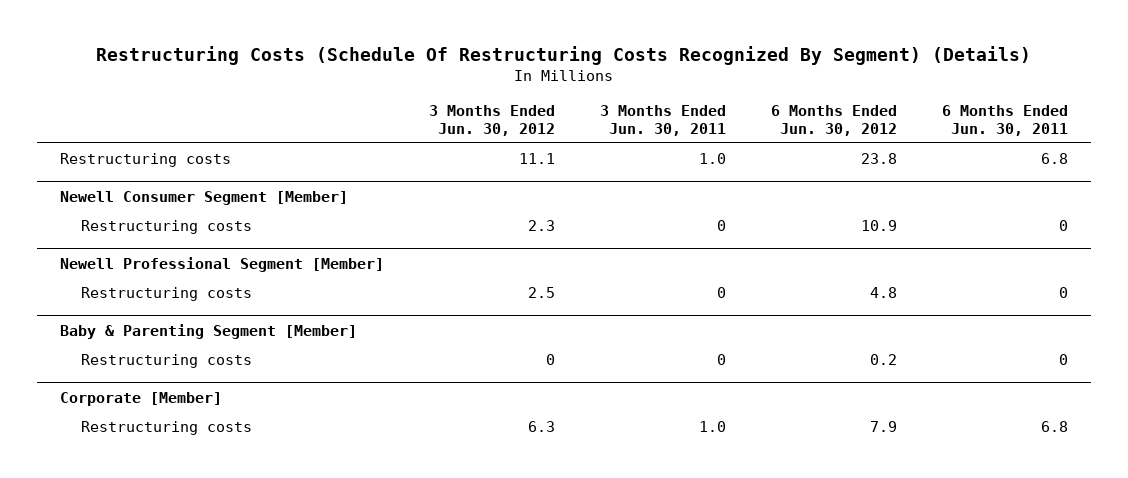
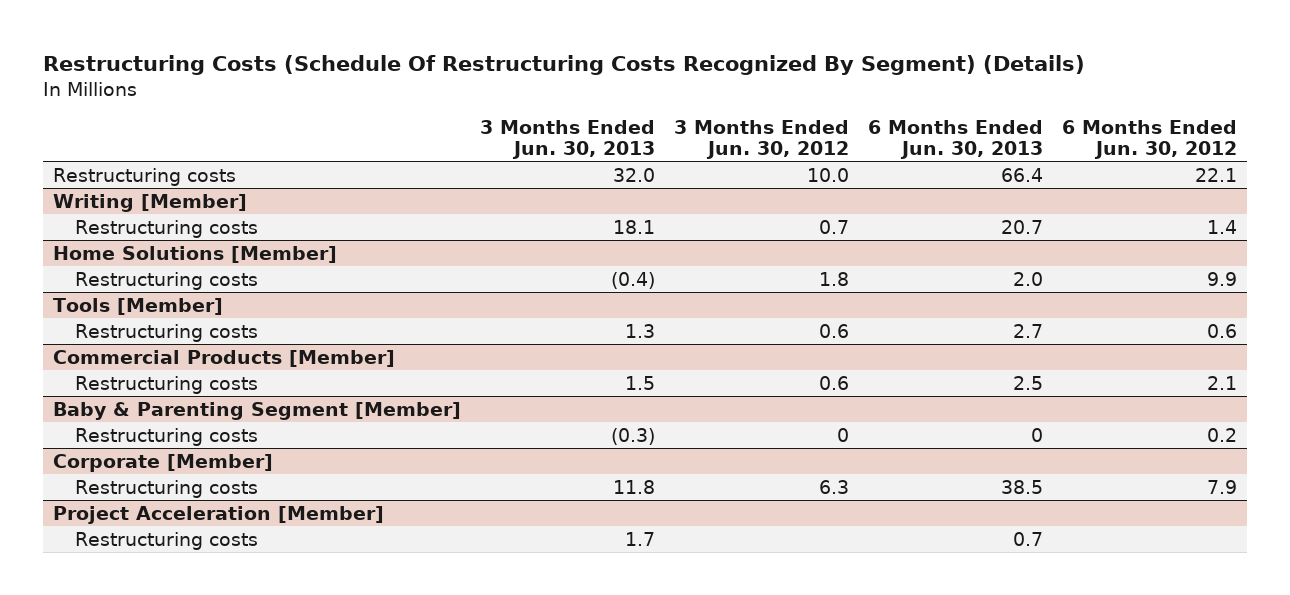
[600,105,727,136] 3 Months Ended Jun. 30, 2011 -> none
[942,105,1069,136] 6 Months Ended Jun. 30, 2011 -> none
none -> [479,120,655,160] 3 Months Ended Jun. 30, 2013
none -> [868,120,1044,160] 6 Months Ended Jun. 30, 2013
[59,190,348,205] Newell Consumer Segment [Member] -> none
[59,256,384,272] Newell Professional Segment [Member] -> none
[519,153,556,165] 11.1 -> [806,167,849,182] 10.0
[861,153,898,165] 23.8 -> [1195,167,1238,182] 22.1
none -> [52,193,247,212] Writing [Member]
[528,220,556,232] 2.3 -> [818,219,849,234] 0.7
[861,220,898,232] 10.9 -> [1207,219,1238,234] 1.4
none -> [52,245,337,263] Home Solutions [Member]
[528,287,556,299] 2.5 -> [818,271,849,286] 1.8
[870,287,898,299] 4.8 -> [1207,271,1238,286] 9.9
none -> [52,297,223,315] Tools [Member]
none -> [75,323,259,342] Restructuring costs
none -> [52,349,395,367] Commercial Products [Member]
none -> [75,375,259,394] Restructuring costs
none -> [52,505,384,524] Project Acceleration [Member]
none -> [75,531,259,550] Restructuring costs

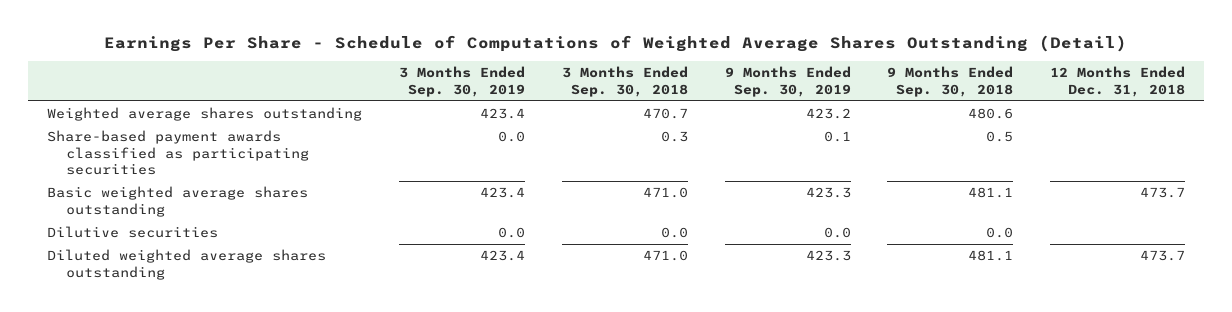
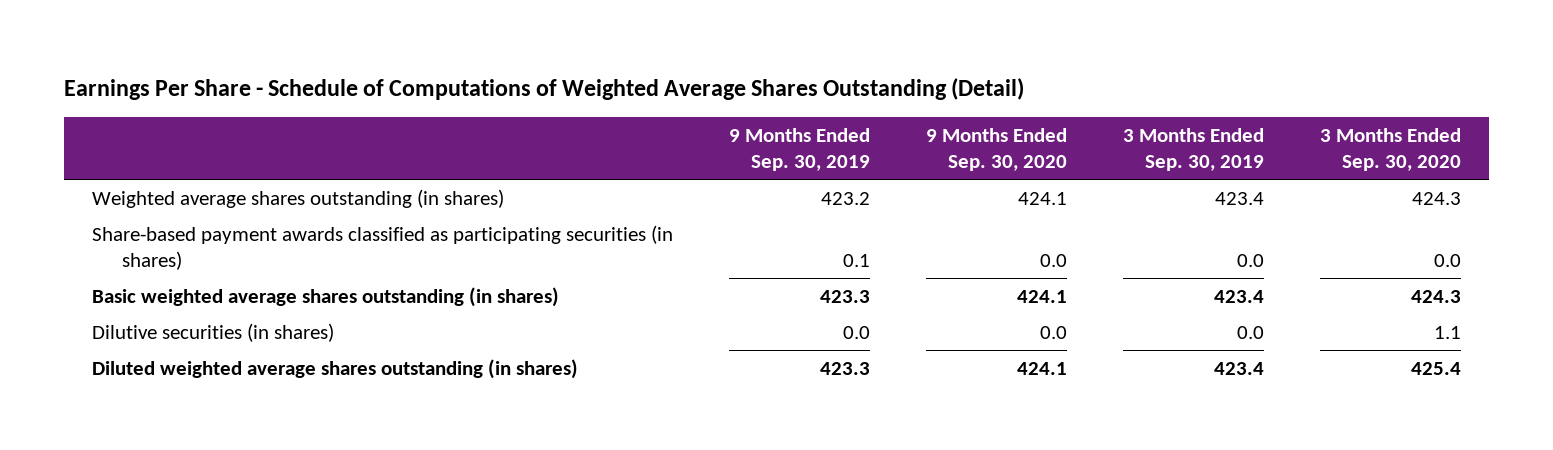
[561,66,688,97] 3 Months Ended Sep. 30, 2018 -> none
[887,66,1014,97] 9 Months Ended Sep. 30, 2018 -> none
[1050,66,1186,97] 12 Months Ended Dec. 31, 2018 -> none
none -> [925,127,1067,172] 9 Months Ended Sep. 30, 2020
none -> [1319,127,1461,172] 3 Months Ended Sep. 30, 2020
[46,107,362,122] Weighted average shares outstanding -> [91,188,504,208] Weighted average shares outstanding (in shares)
[46,130,309,175] Share-based payment awards classified as participating securities -> [91,224,673,271] Share-based payment awards classified as participating securities (in shares)
[46,186,308,217] Basic weighted average shares outstanding -> [91,286,559,307] Basic weighted average shares outstanding (in shares)
[46,226,218,239] Dilutive securities -> [91,322,334,342] Dilutive securities (in shares)
[46,249,326,280] Diluted weighted average shares outstanding -> [91,358,578,379] Diluted weighted average shares outstanding (in shares)

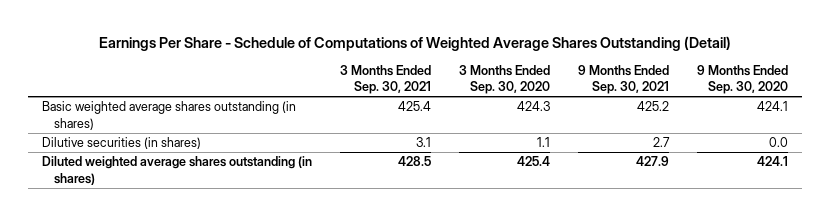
[728,127,870,172] 9 Months Ended Sep. 30, 2019 -> none
[1122,127,1264,172] 3 Months Ended Sep. 30, 2019 -> none
none -> [339,64,431,94] 3 Months Ended Sep. 30, 2021
none -> [577,64,669,94] 9 Months Ended Sep. 30, 2021
[91,188,504,208] Weighted average shares outstanding (in shares) -> none
[91,224,673,271] Share-based payment awards classified as participating securities (in shares) -> none

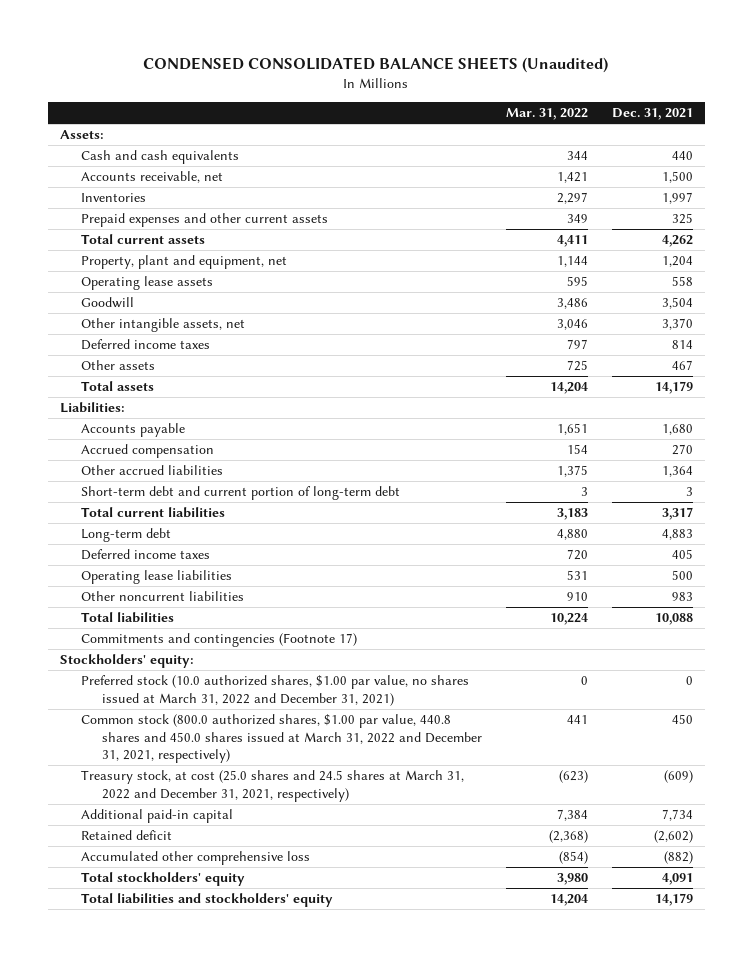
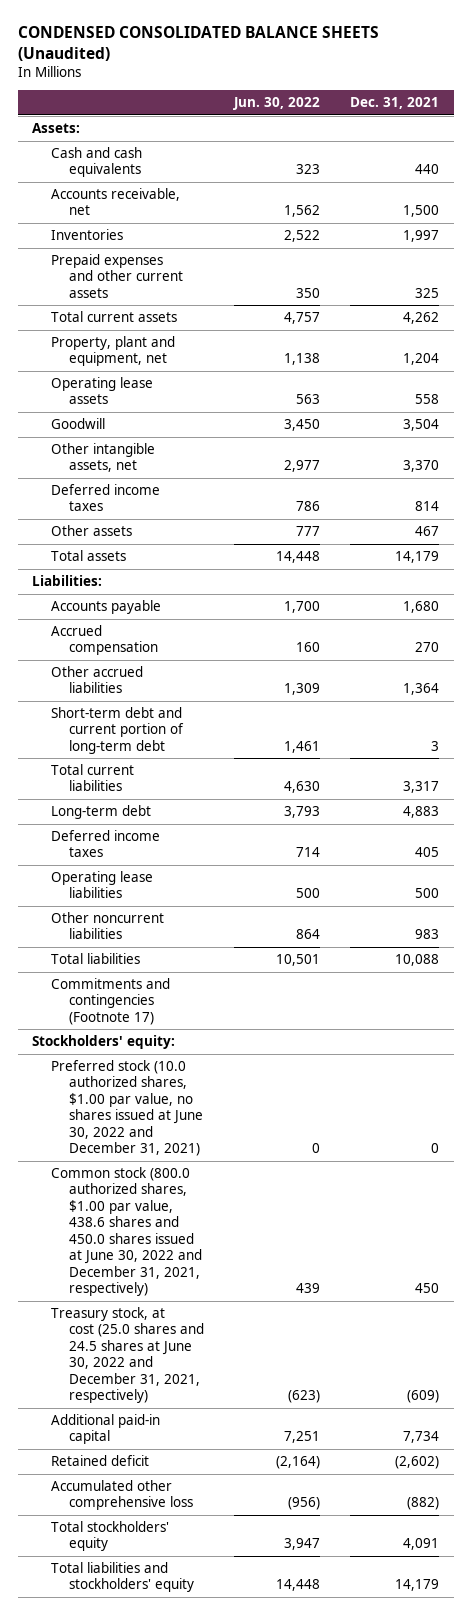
[505,107,588,120] Mar. 31, 2022 -> none
none -> [233,97,321,111] Jun. 30, 2022
[80,675,469,706] Preferred stock (10.0 authorized shares, $1.00 par value, no shares issued at March 31, 2022 and December 31, 2021) -> [50,1060,204,1157] Preferred stock (10.0 authorized shares, $1.00 par value, no shares issued at June 30, 2022 and December 31, 2021)
[80,714,482,764] Common stock (800.0 authorized shares, $1.00 par value, 440.8 shares and 450.0 shares issued at March 31, 2022 and December 31, 2021, respectively) -> [50,1167,203,1297] Common stock (800.0 authorized shares, $1.00 par value, 438.6 shares and 450.0 shares issued at June 30, 2022 and December 31, 2021, respectively)
[80,770,464,802] Treasury stock, at cost (25.0 shares and 24.5 shares at March 31, 2022 and December 31, 2021, respectively) -> [50,1307,205,1404] Treasury stock, at cost (25.0 shares and 24.5 shares at June 30, 2022 and December 31, 2021, respectively)

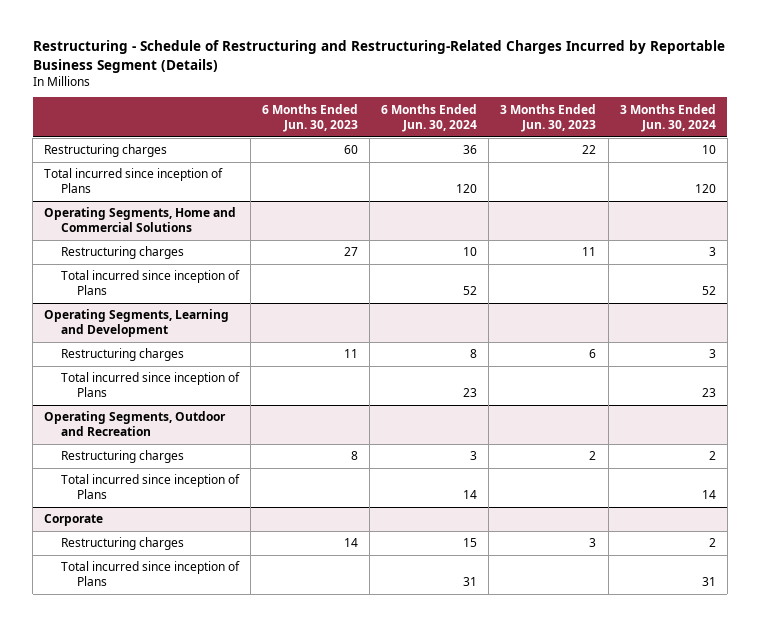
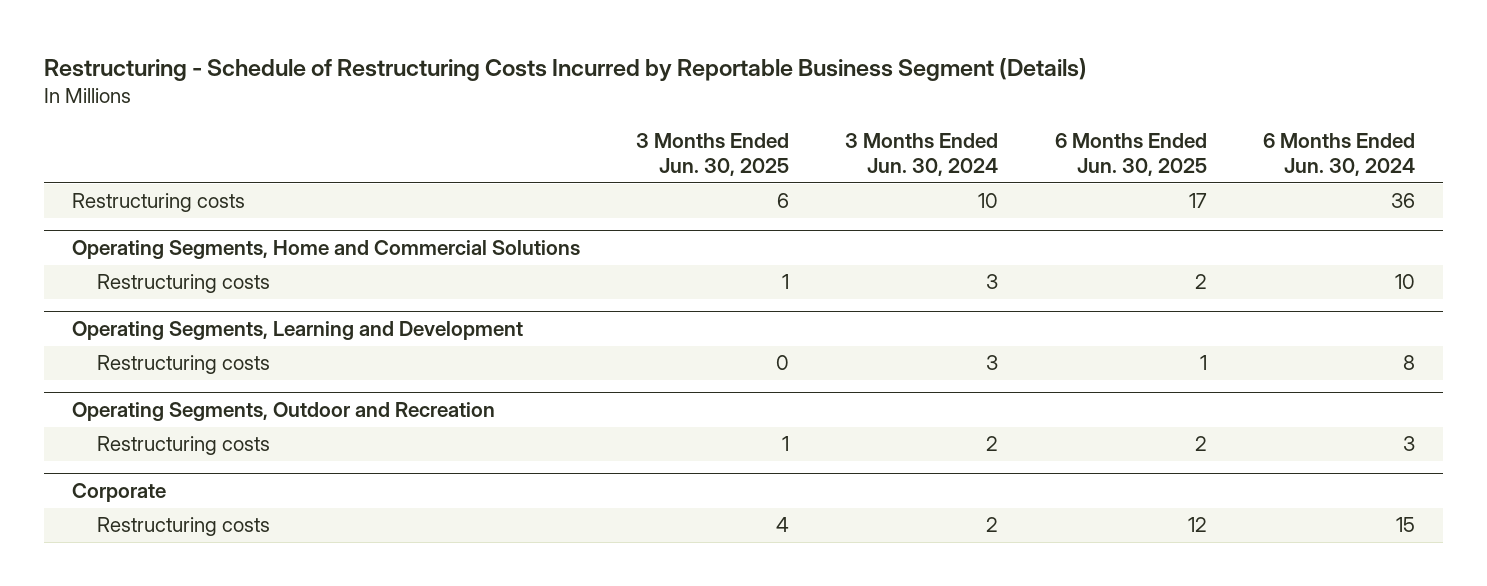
[32,40,725,73] Restructuring - Schedule of Restructuring and Restructuring-Related Charges Incurred by Reportable Business Segment (Details) -> [44,57,1088,81] Restructuring - Schedule of Restructuring Costs Incurred by Reportable Business Segment (Details)
[261,103,358,132] 6 Months Ended Jun. 30, 2023 -> none
[500,103,597,132] 3 Months Ended Jun. 30, 2023 -> none
none -> [636,132,790,177] 3 Months Ended Jun. 30, 2025
none -> [1054,132,1207,177] 6 Months Ended Jun. 30, 2025
[44,168,224,194] Total incurred since inception of Plans -> none
[44,144,168,158] Restructuring charges -> [72,193,246,213] Restructuring costs
[60,270,240,296] Total incurred since inception of Plans -> none
[60,246,184,260] Restructuring charges -> [96,274,270,294] Restructuring costs
[60,372,240,398] Total incurred since inception of Plans -> none
[60,348,184,362] Restructuring charges -> [96,355,270,375] Restructuring costs
[60,474,240,500] Total incurred since inception of Plans -> none
[60,450,184,464] Restructuring charges -> [96,436,270,456] Restructuring costs
[60,561,240,587] Total incurred since inception of Plans -> none
[60,537,184,551] Restructuring charges -> [96,517,270,537] Restructuring costs

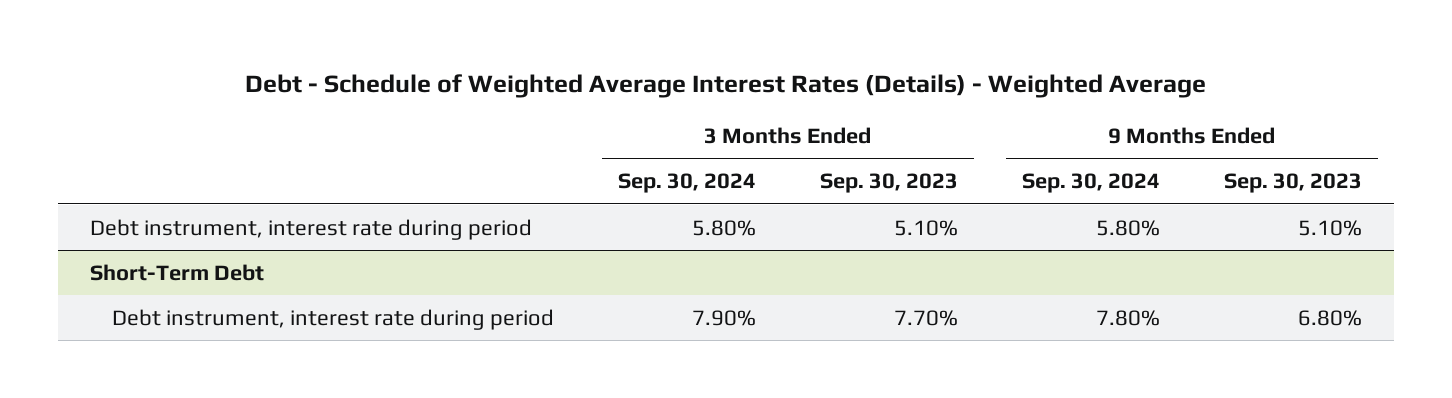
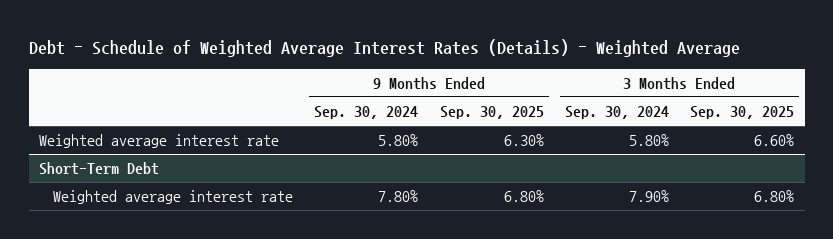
[820,173,959,194] Sep. 30, 2023 -> none
[1224,173,1363,194] Sep. 30, 2023 -> none
none -> [439,105,544,119] Sep. 30, 2025
none -> [689,105,794,119] Sep. 30, 2025
[89,218,532,240] Debt instrument, interest rate during period -> [39,134,280,149] Weighted average interest rate
[112,308,555,330] Debt instrument, interest rate during period -> [53,190,294,205] Weighted average interest rate

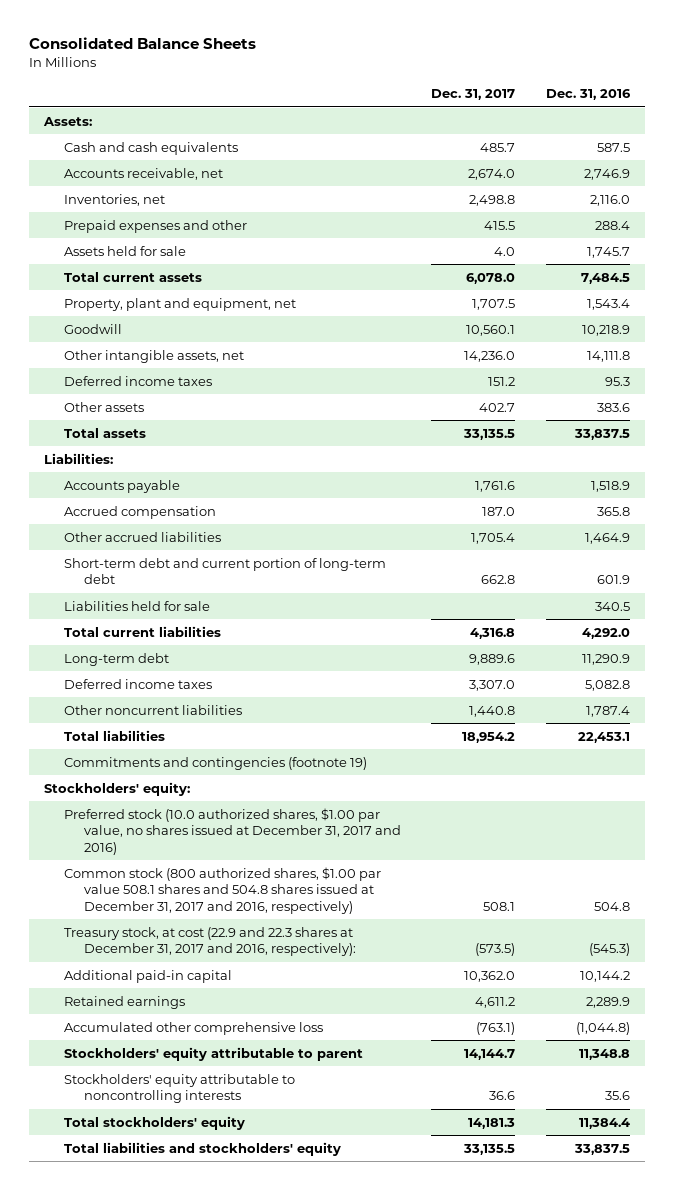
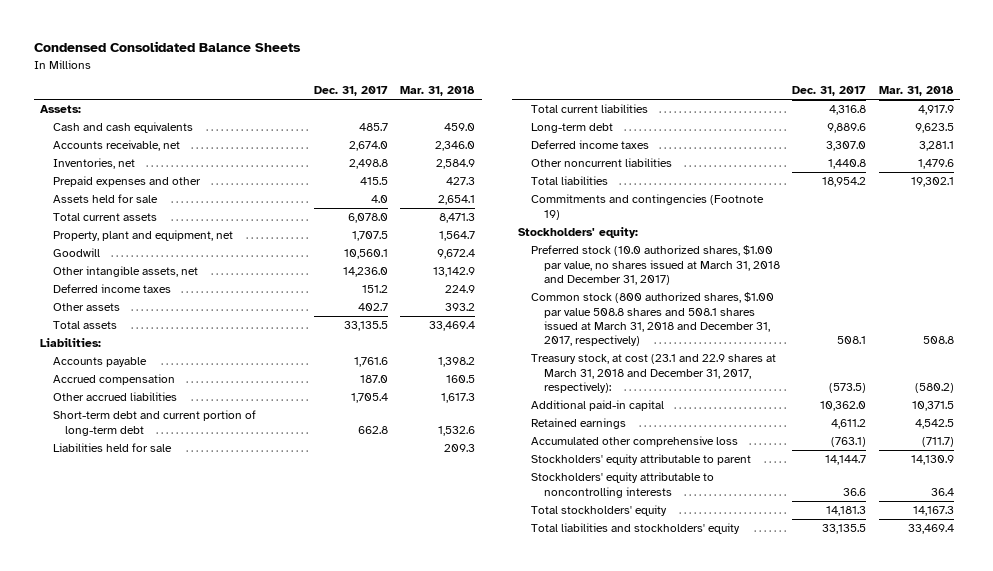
[28,37,256,50] Consolidated Balance Sheets -> [33,41,301,53] Condensed Consolidated Balance Sheets
[545,88,631,100] Dec. 31, 2016 -> none
none -> [400,86,476,97] Mar. 31, 2018
[63,756,367,770] Commitments and contingencies (footnote 19) -> [530,194,764,220] Commitments and contingencies (Footnote 19)
[63,807,401,855] Preferred stock (10.0 authorized shares, $1.00 par value, no shares issued at December 31, 2017 and 2016) -> [530,245,780,285] Preferred stock (10.0 authorized shares, $1.00 par value, no shares issued at March 31, 2018 and December 31, 2017)
[63,866,381,914] Common stock (800 authorized shares, $1.00 par value 508.1 shares and 504.8 shares issued at December 31, 2017 and 2016, respectively) -> [530,292,774,347] Common stock (800 authorized shares, $1.00 par value 508.8 shares and 508.1 shares issued at March 31, 2018 and December 31, 2017, respectively)
[63,926,356,957] Treasury stock, at cost (22.9 and 22.3 shares at December 31, 2017 and 2016, respectively): -> [530,354,776,393] Treasury stock, at cost (23.1 and 22.9 shares at March 31, 2018 and December 31, 2017, respectively):

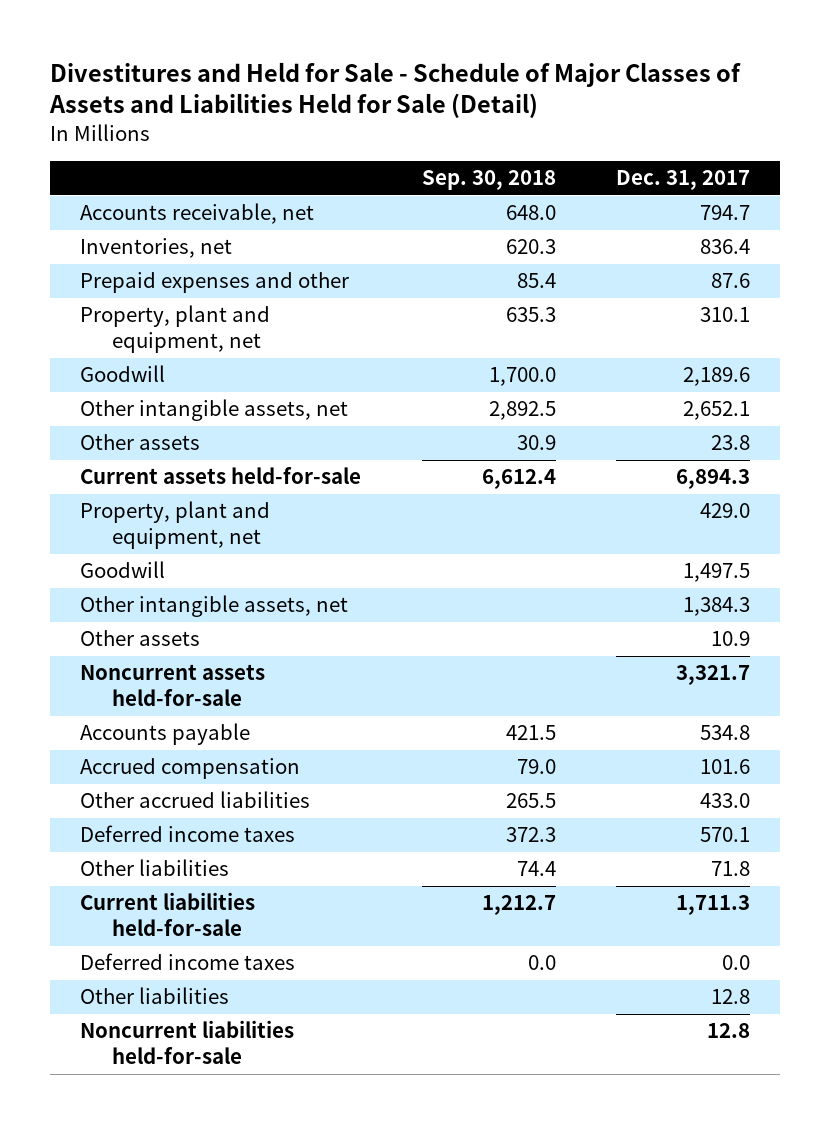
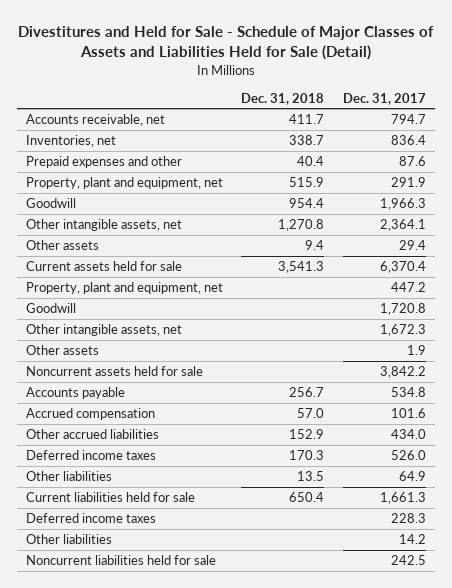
[421,170,556,191] Sep. 30, 2018 -> none
none -> [241,92,325,105] Dec. 31, 2018
[699,307,750,323] 310.1 -> [390,177,426,188] 291.9
[682,367,750,387] 2,189.6 -> [379,198,426,211] 1,966.3
[682,401,750,421] 2,652.1 -> [379,219,426,232] 2,364.1
[710,435,750,451] 23.8 -> [398,240,426,251] 29.4
[80,467,362,485] Current assets held-for-sale -> [25,261,182,272] Current assets held for sale
[675,469,750,490] 6,894.3 -> [379,261,426,274] 6,370.4
[699,503,750,519] 429.0 -> [390,282,426,293] 447.2
[682,563,750,583] 1,497.5 -> [379,303,426,316] 1,720.8
[682,597,750,617] 1,384.3 -> [379,324,426,337] 1,672.3
[710,631,750,647] 10.9 -> [406,345,426,356] 1.9
[80,664,266,707] Noncurrent assets held-for-sale -> [25,366,203,377] Noncurrent assets held for sale
[675,665,750,686] 3,321.7 -> [379,366,426,379] 3,842.2
[699,793,750,809] 433.0 -> [390,429,426,440] 434.0
[699,827,750,843] 570.1 -> [390,450,426,461] 526.0
[710,861,750,877] 71.8 -> [398,471,426,482] 64.9
[80,892,256,937] Current liabilities held-for-sale -> [25,492,195,503] Current liabilities held for sale
[675,895,750,916] 1,711.3 -> [379,492,426,505] 1,661.3
[721,955,750,971] 0.0 -> [390,513,426,524] 228.3
[710,989,750,1005] 12.8 -> [398,534,426,545] 14.2
[80,1020,295,1065] Noncurrent liabilities held-for-sale -> [25,555,216,566] Noncurrent liabilities held for sale
[706,1023,750,1039] 12.8 -> [390,555,426,566] 242.5

